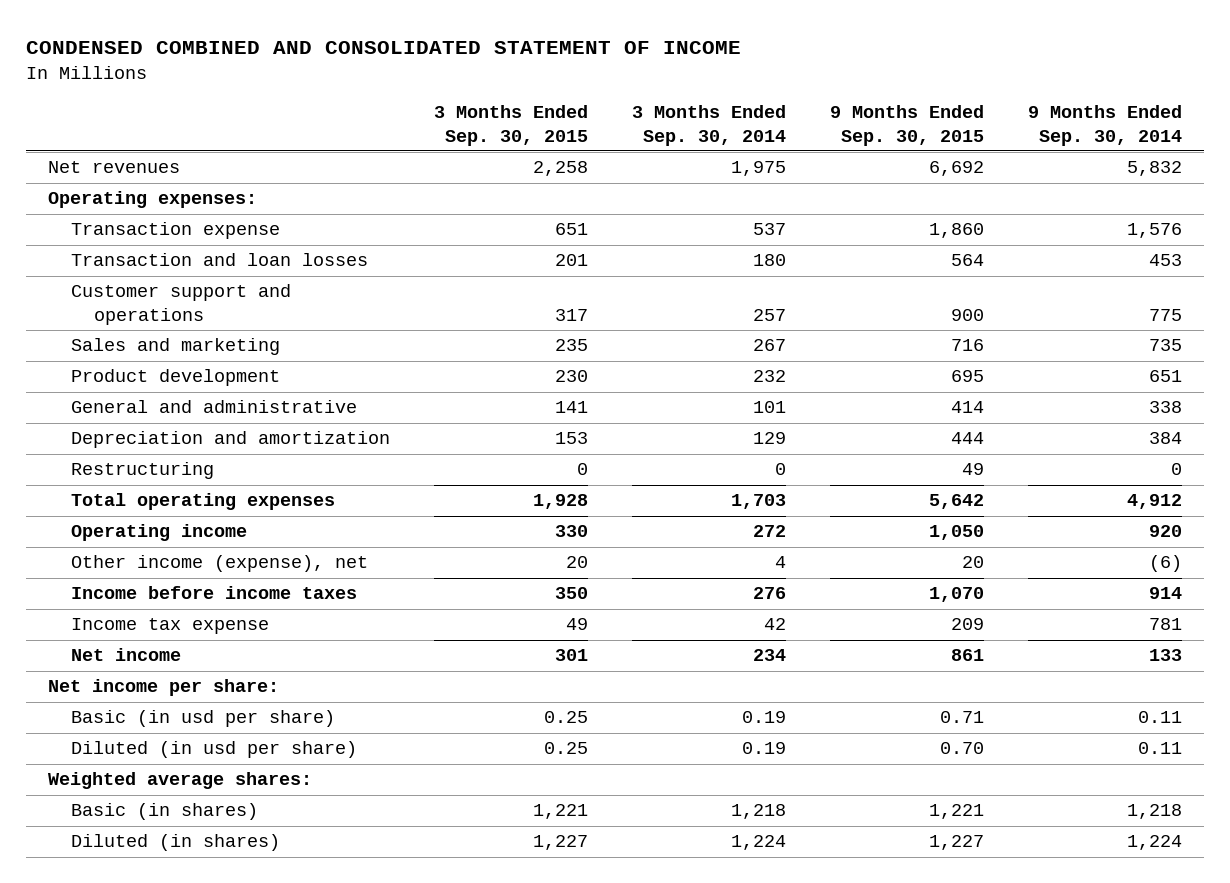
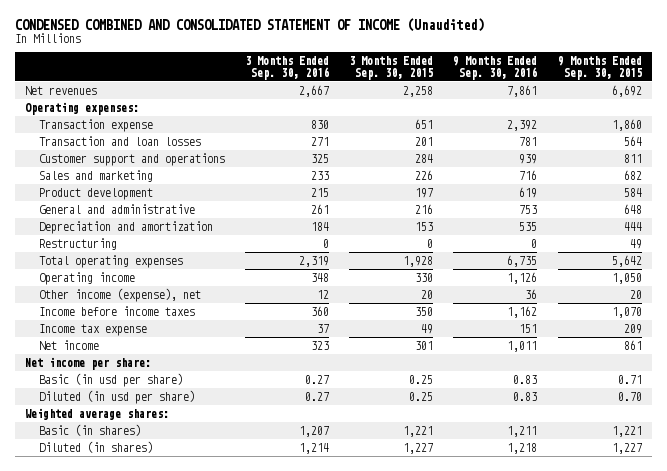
[25,40,741,54] CONDENSED COMBINED AND CONSOLIDATED STATEMENT OF INCOME -> [14,17,484,32] CONDENSED COMBINED AND CONSOLIDATED STATEMENT OF INCOME (Unaudited)
[632,105,787,146] 3 Months Ended Sep. 30, 2014 -> none
[1028,105,1183,146] 9 Months Ended Sep. 30, 2014 -> none
none -> [244,56,329,80] 3 Months Ended Sep. 30, 2016
none -> [453,56,538,80] 9 Months Ended Sep. 30, 2016
[554,308,588,321] 317 -> [415,153,434,163] 284
[951,308,985,321] 900 -> [623,153,642,163] 811
[554,339,588,352] 235 -> [415,169,434,180] 226
[951,339,985,352] 716 -> [623,169,642,180] 682
[554,370,588,383] 230 -> [415,187,434,198] 197
[951,370,985,383] 695 -> [623,187,642,197] 584
[554,401,588,414] 141 -> [415,203,434,214] 216
[951,401,985,414] 414 -> [623,203,642,214] 648

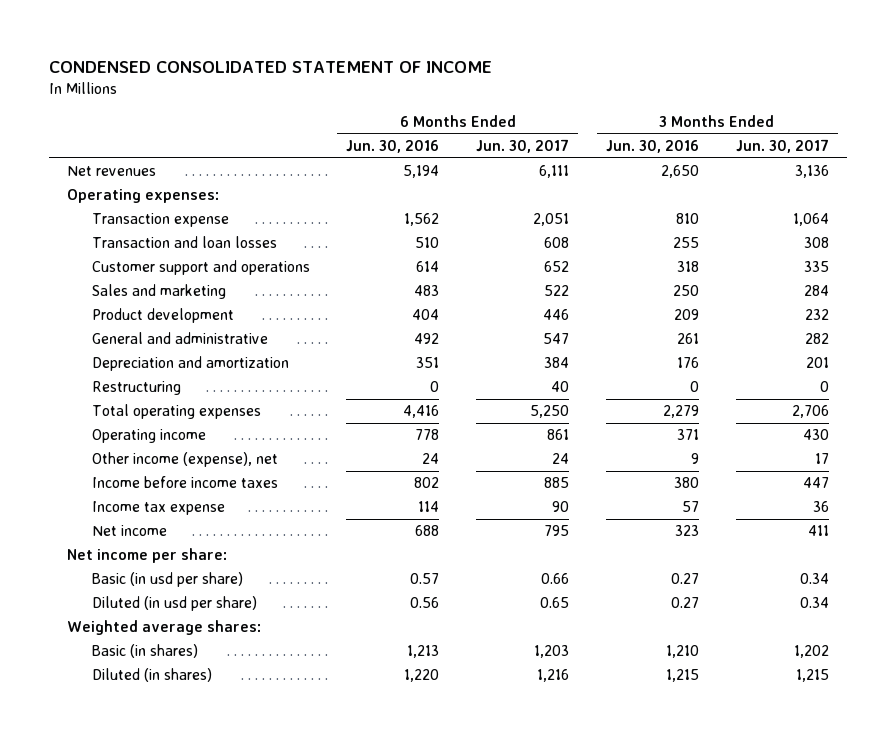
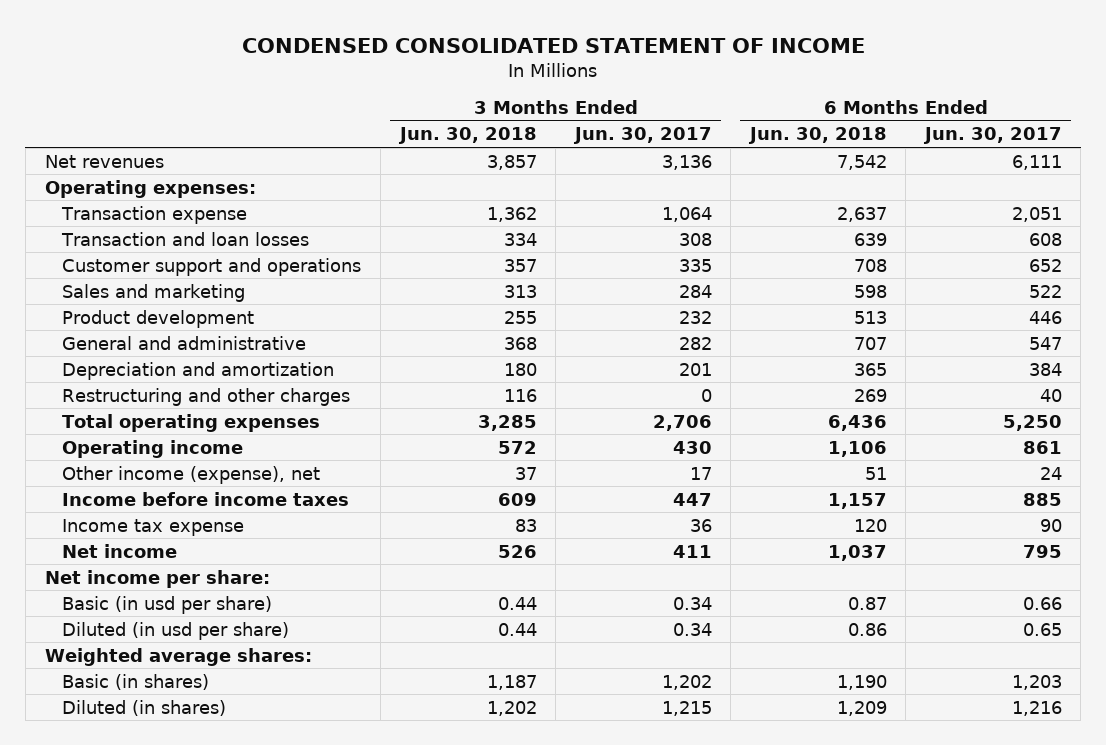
[346,139,440,153] Jun. 30, 2016 -> none
[605,139,699,153] Jun. 30, 2016 -> none
none -> [397,127,537,145] Jun. 30, 2018
none -> [747,127,887,145] Jun. 30, 2018
[91,381,181,396] Restructuring -> none
none -> [62,387,351,406] Restructuring and other charges

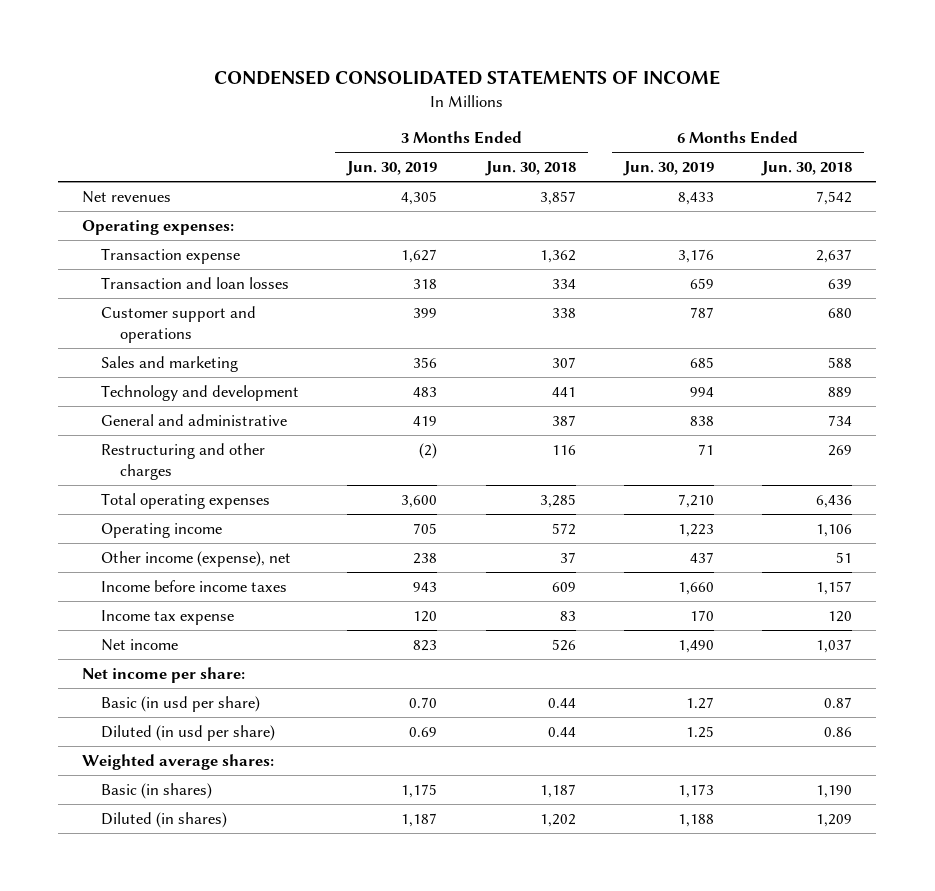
[242,38,866,54] CONDENSED CONSOLIDATED STATEMENT OF INCOME -> [214,70,721,86] CONDENSED CONSOLIDATED STATEMENTS OF INCOME
[572,127,712,145] Jun. 30, 2017 -> none
[922,127,1062,145] Jun. 30, 2017 -> none
none -> [346,161,438,177] Jun. 30, 2019
none -> [622,161,714,177] Jun. 30, 2019
[62,309,255,328] Product development -> none
[62,361,335,380] Depreciation and amortization -> none
[503,258,537,272] 357 -> [551,307,576,318] 338
[853,258,887,272] 708 -> [828,307,853,318] 680
[503,284,537,298] 313 -> [551,356,576,368] 307
[853,284,887,298] 598 -> [828,356,853,368] 588
none -> [101,384,300,401] Technology and development
[503,336,537,350] 368 -> [551,414,576,426] 387
[853,336,887,350] 707 -> [828,414,853,426] 734

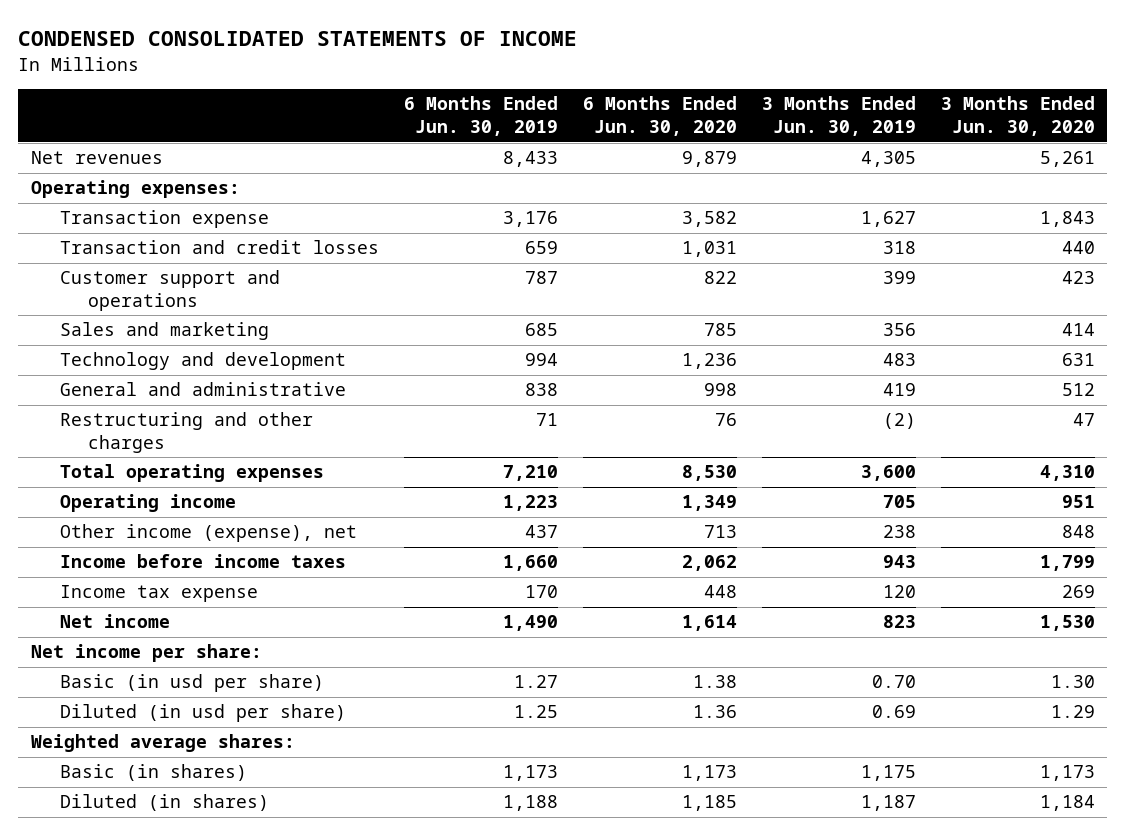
[484,161,576,177] Jun. 30, 2018 -> none
[761,161,853,177] Jun. 30, 2018 -> none
none -> [582,96,737,137] 6 Months Ended Jun. 30, 2020
none -> [940,96,1095,137] 3 Months Ended Jun. 30, 2020
[101,276,290,289] Transaction and loan losses -> [59,240,379,255] Transaction and credit losses

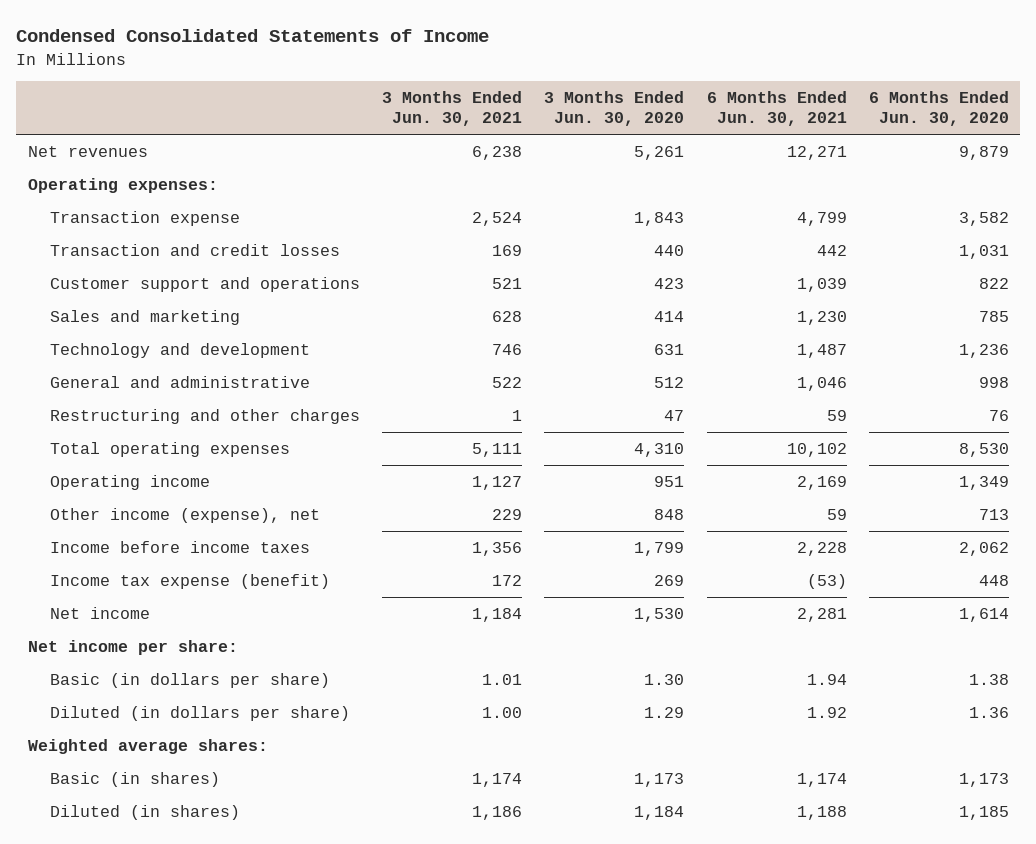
[18,31,578,47] CONDENSED CONSOLIDATED STATEMENTS OF INCOME -> [16,29,490,43] Condensed Consolidated Statements of Income
[403,96,558,137] 6 Months Ended Jun. 30, 2019 -> none
[761,96,916,137] 3 Months Ended Jun. 30, 2019 -> none
none -> [382,91,523,127] 3 Months Ended Jun. 30, 2021
none -> [706,91,847,127] 6 Months Ended Jun. 30, 2021
[59,585,258,603] Income tax expense -> [49,573,330,589] Income tax expense (benefit)
[59,674,324,693] Basic (in usd per share) -> [49,672,330,688] Basic (in dollars per share)
[59,704,346,723] Diluted (in usd per share) -> [49,705,350,721] Diluted (in dollars per share)

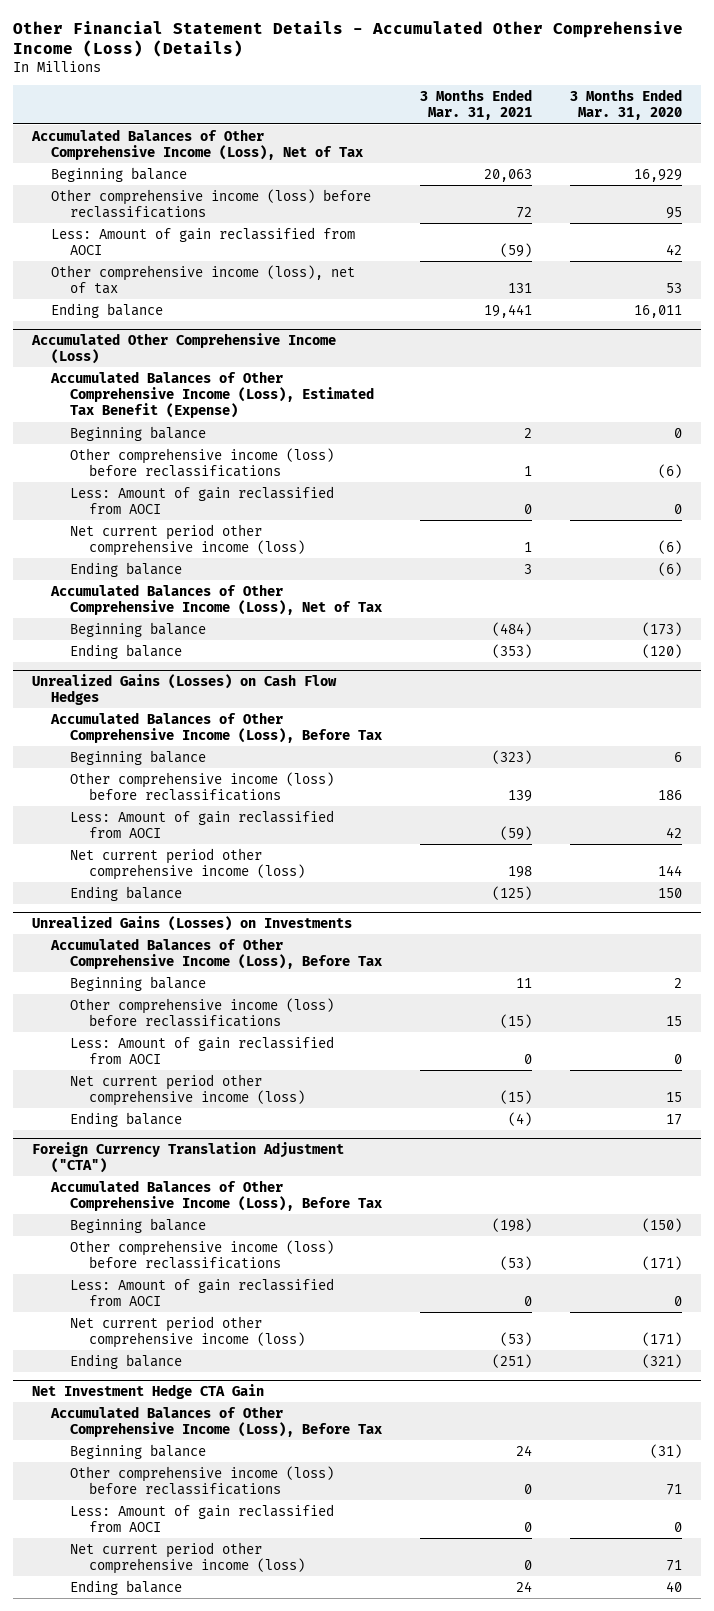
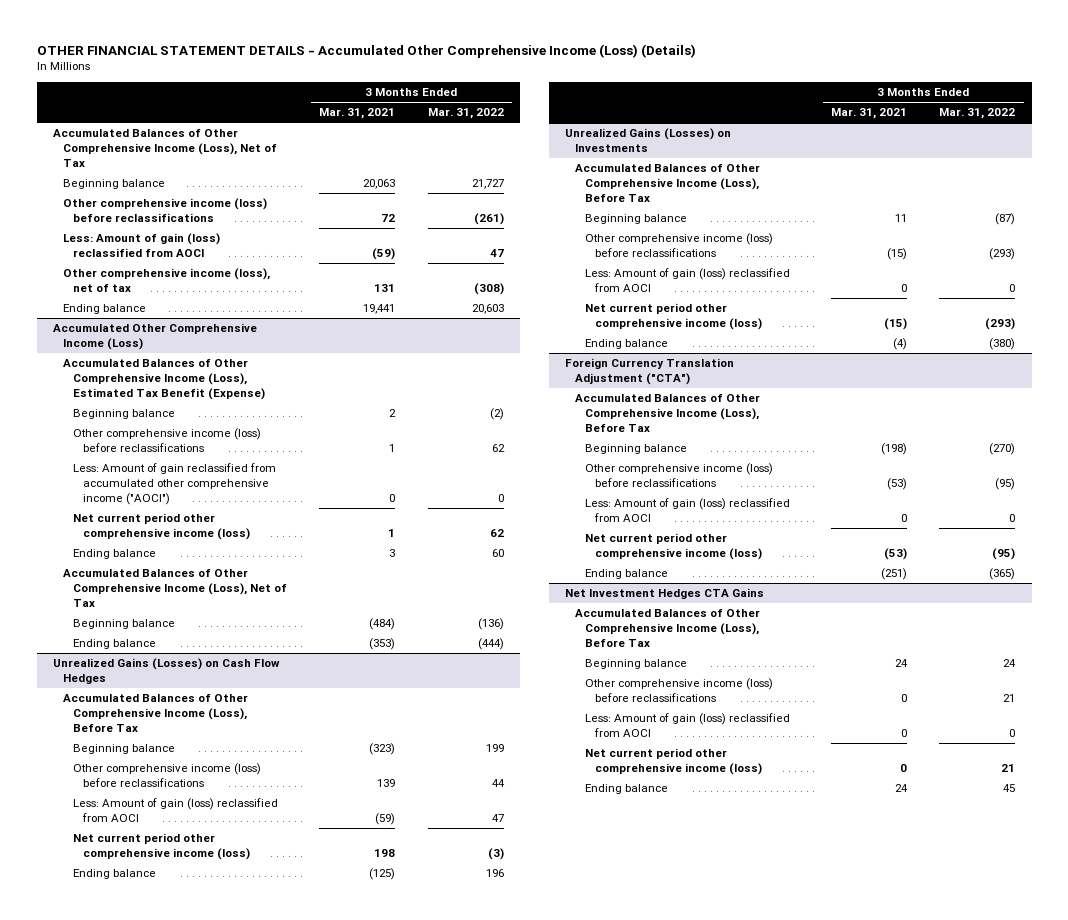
[12,20,683,58] Other Financial Statement Details - Accumulated Other Comprehensive Income (Loss) (Details) -> [36,43,696,58] OTHER FINANCIAL STATEMENT DETAILS - Accumulated Other Comprehensive Income (Loss) (Details)
[570,89,683,121] 3 Months Ended Mar. 31, 2020 -> none
none -> [427,108,504,120] Mar. 31, 2022
[50,226,355,255] Less: Amount of gain reclassified from AOCI -> [62,233,220,258] Less: Amount of gain (loss) reclassified from AOCI
[70,485,335,514] Less: Amount of gain reclassified from AOCI -> [73,463,277,506] Less: Amount of gain reclassified from accumulated other comprehensive income ("AOCI")
[70,809,335,838] Less: Amount of gain reclassified from AOCI -> [73,798,279,823] Less: Amount of gain (loss) reclassified from AOCI
[70,1035,335,1064] Less: Amount of gain reclassified from AOCI -> [585,268,791,293] Less: Amount of gain (loss) reclassified from AOCI
[70,1277,335,1306] Less: Amount of gain reclassified from AOCI -> [585,498,791,523] Less: Amount of gain (loss) reclassified from AOCI
[31,1383,264,1399] Net Investment Hedge CTA Gain -> [564,588,764,600] Net Investment Hedges CTA Gains
[70,1503,335,1532] Less: Amount of gain reclassified from AOCI -> [585,713,791,738] Less: Amount of gain (loss) reclassified from AOCI

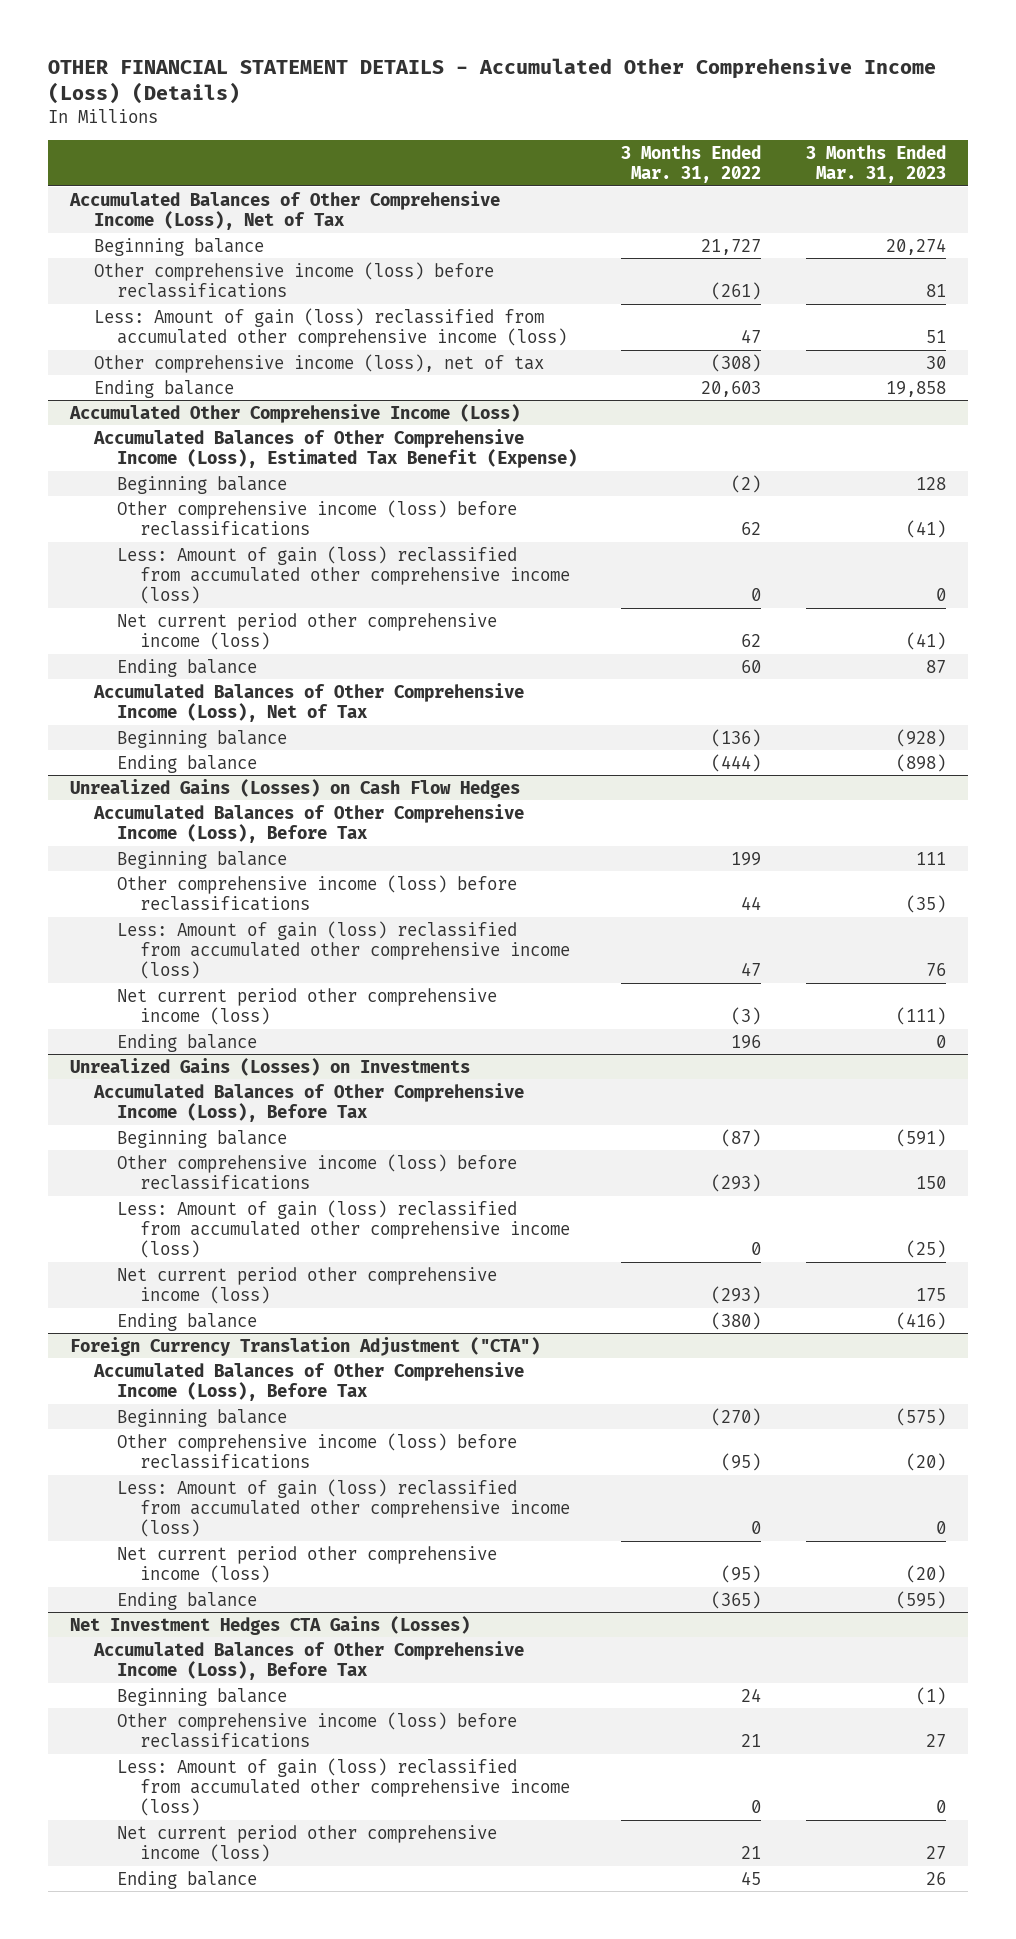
[319,108,396,120] Mar. 31, 2021 -> none
none -> [805,144,946,183] 3 Months Ended Mar. 31, 2023
[62,233,220,258] Less: Amount of gain (loss) reclassified from AOCI -> [93,307,567,347] Less: Amount of gain (loss) reclassified from accumulated other comprehensive income (loss)
[73,463,277,506] Less: Amount of gain reclassified from accumulated other comprehensive income ("AOCI") -> [116,545,571,605] Less: Amount of gain (loss) reclassified from accumulated other comprehensive income (loss)
[73,798,279,823] Less: Amount of gain (loss) reclassified from AOCI -> [116,920,571,980] Less: Amount of gain (loss) reclassified from accumulated other comprehensive income (loss)
[585,268,791,293] Less: Amount of gain (loss) reclassified from AOCI -> [116,1199,571,1259] Less: Amount of gain (loss) reclassified from accumulated other comprehensive income (loss)
[585,498,791,523] Less: Amount of gain (loss) reclassified from AOCI -> [116,1478,571,1538] Less: Amount of gain (loss) reclassified from accumulated other comprehensive income (loss)
[564,588,764,600] Net Investment Hedges CTA Gains -> [70,1615,471,1635] Net Investment Hedges CTA Gains (Losses)
[585,713,791,738] Less: Amount of gain (loss) reclassified from AOCI -> [116,1757,571,1817] Less: Amount of gain (loss) reclassified from accumulated other comprehensive income (loss)

